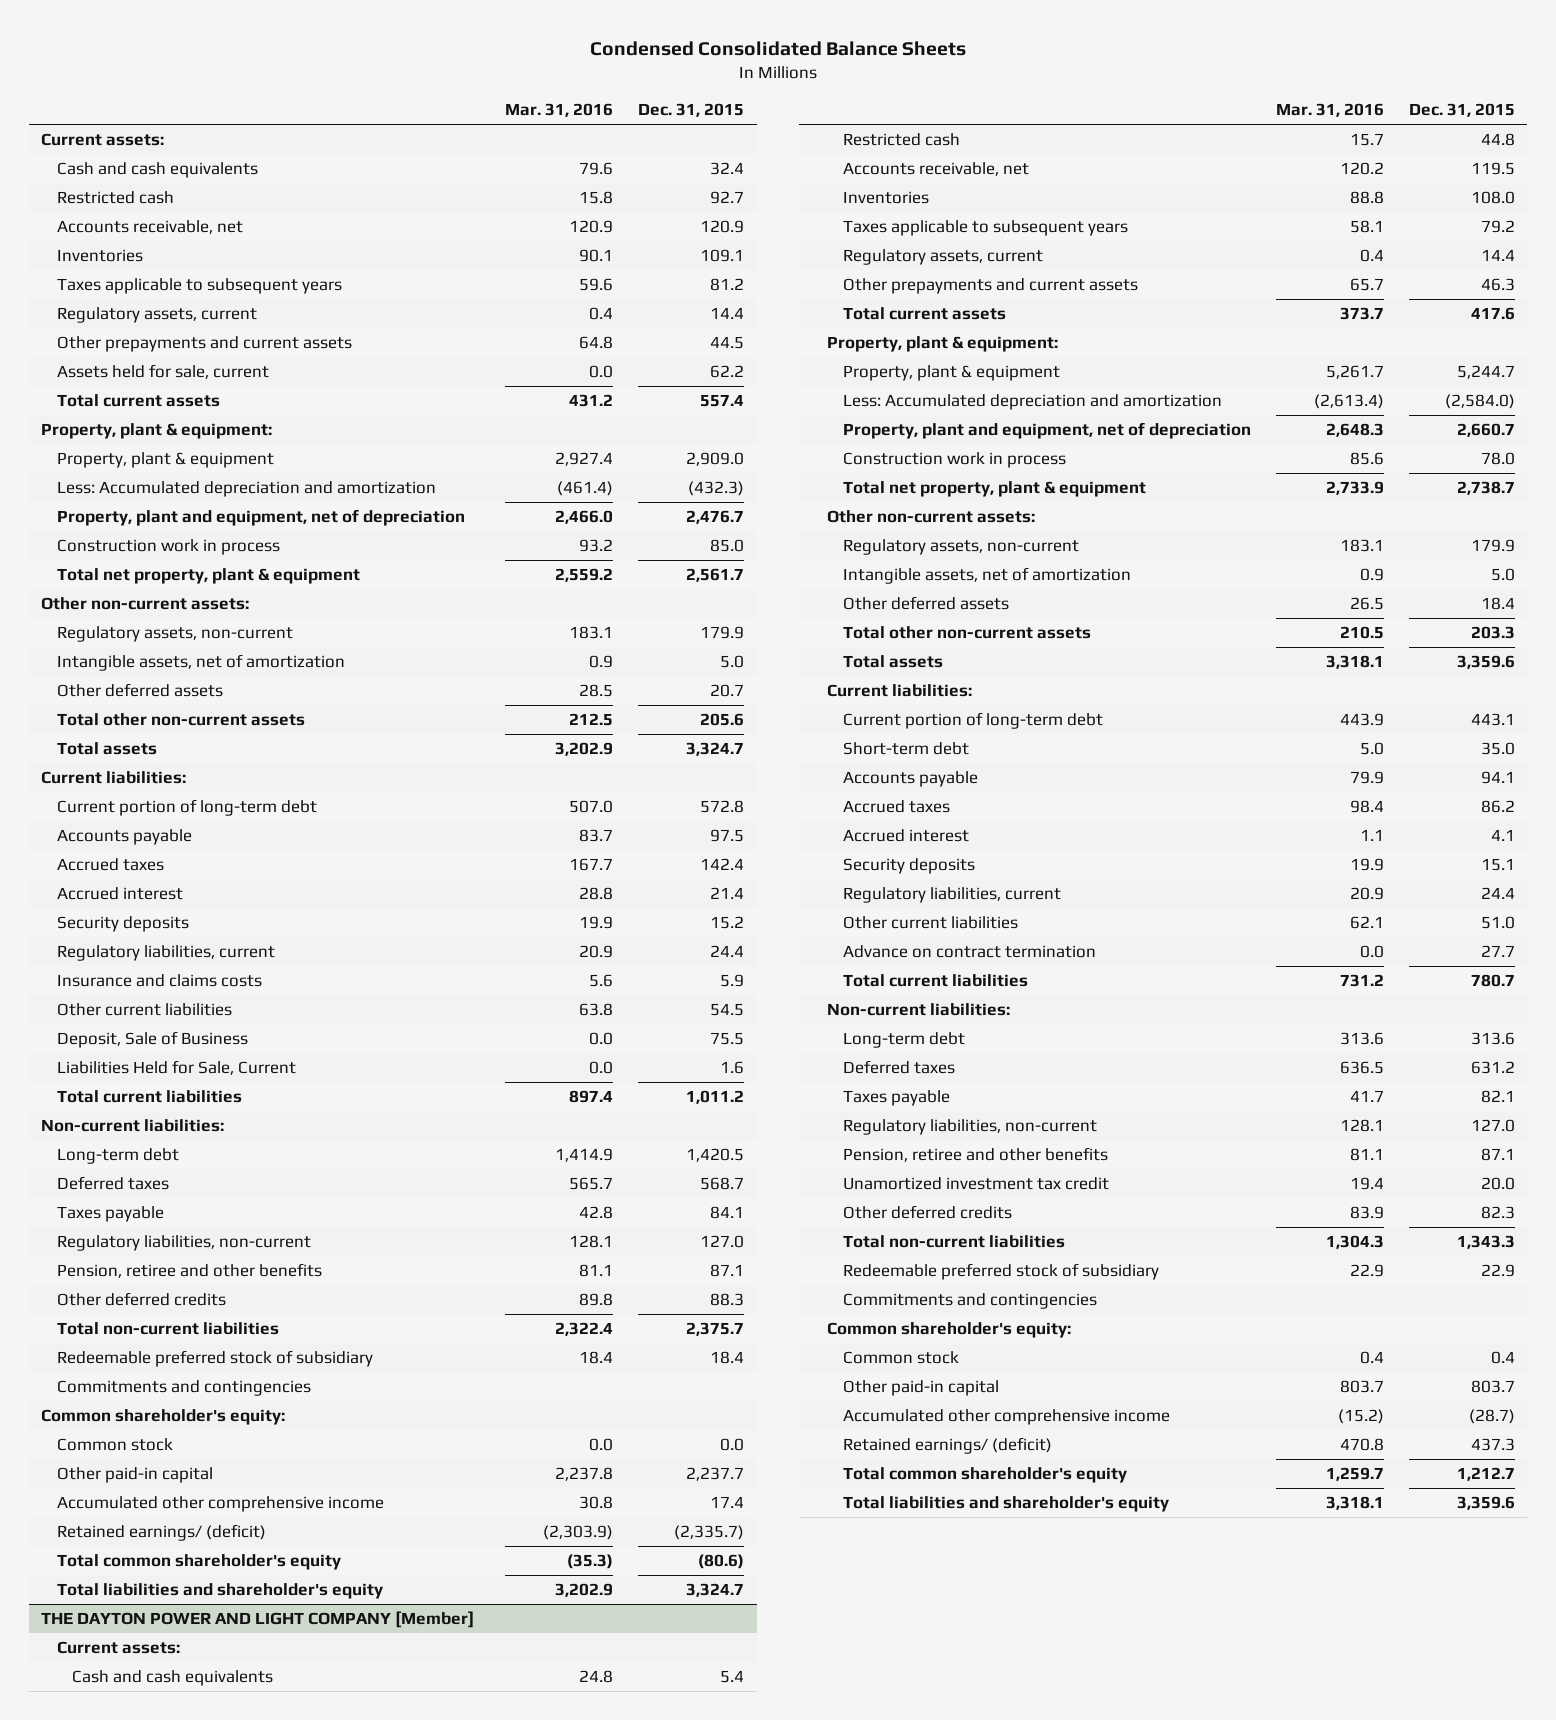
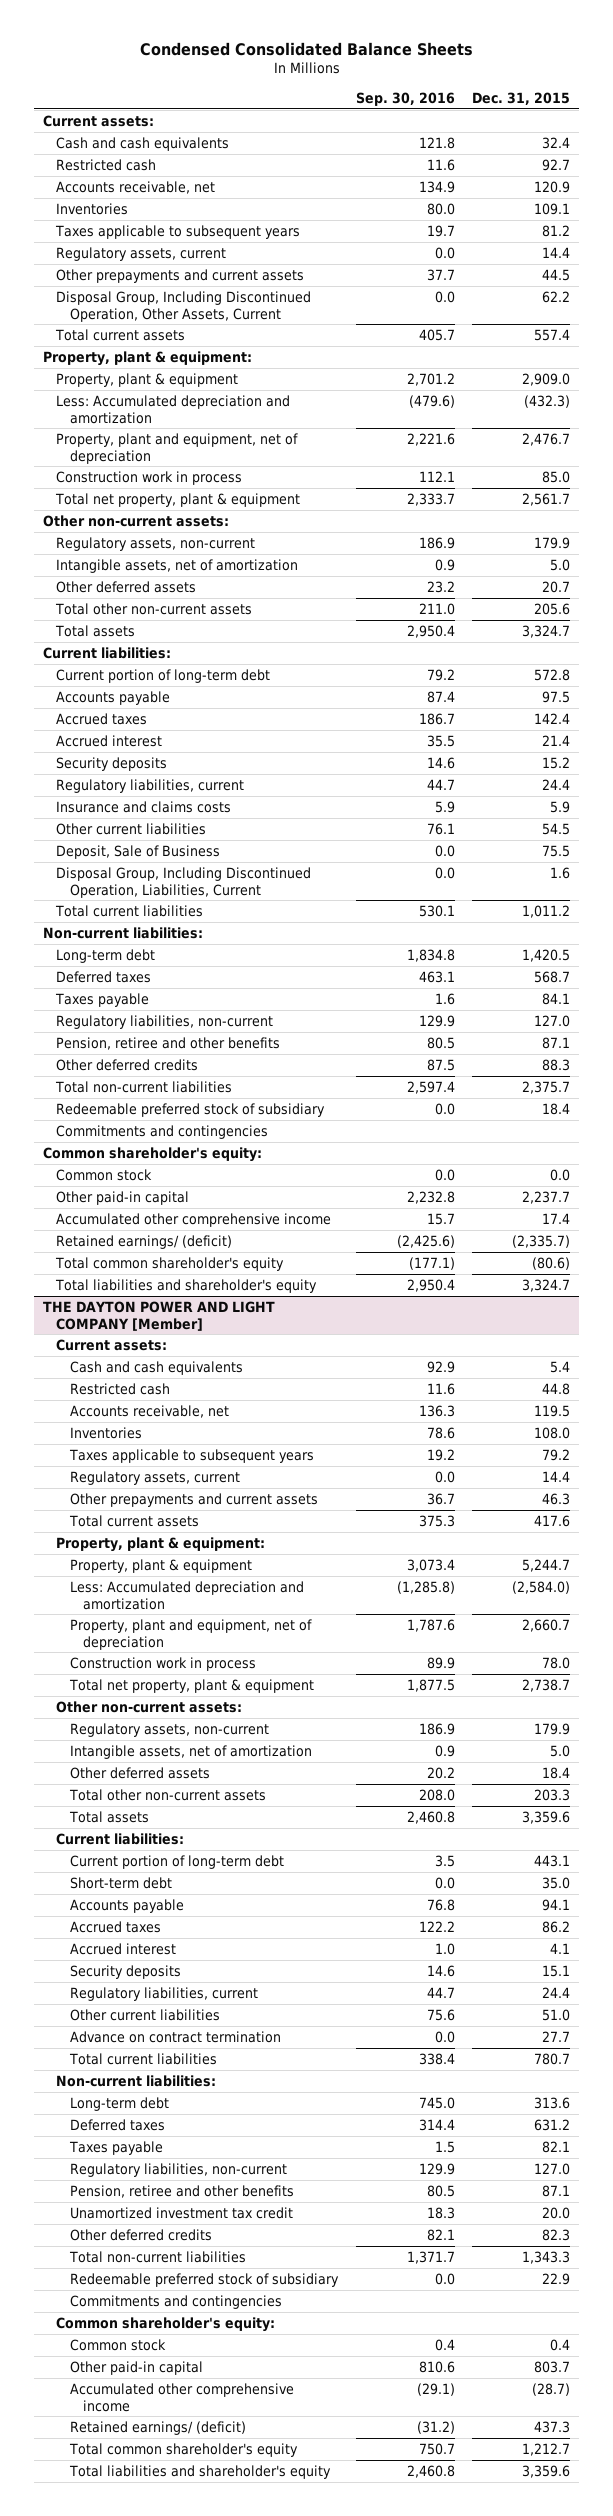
[505,103,614,118] Mar. 31, 2016 -> none
none -> [355,91,455,106] Sep. 30, 2016
[56,364,269,380] Assets held for sale, current -> [56,290,312,322] Disposal Group, Including Discontinued Operation, Other Assets, Current
[56,1060,296,1076] Liabilities Held for Sale, Current -> none
none -> [56,866,312,898] Disposal Group, Including Discontinued Operation, Liabilities, Current

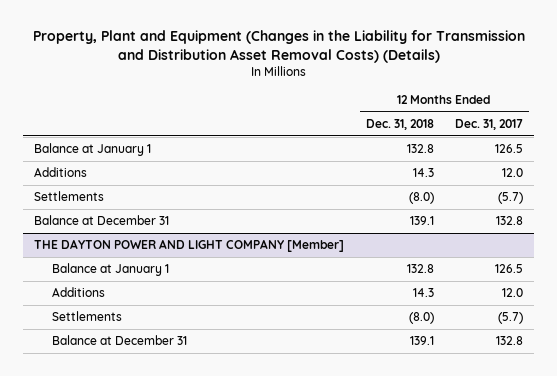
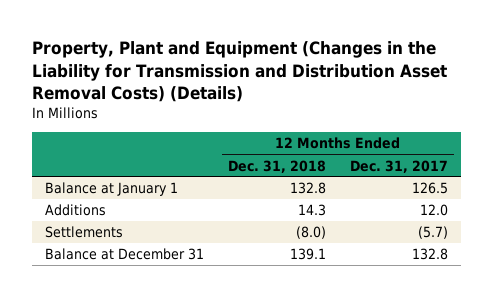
[33,239,344,253] THE DAYTON POWER AND LIGHT COMPANY [Member] -> none
[52,263,170,277] Balance at January 1 -> none
[52,287,106,298] Additions -> none
[52,311,123,322] Settlements -> none
[52,335,188,346] Balance at December 31 -> none

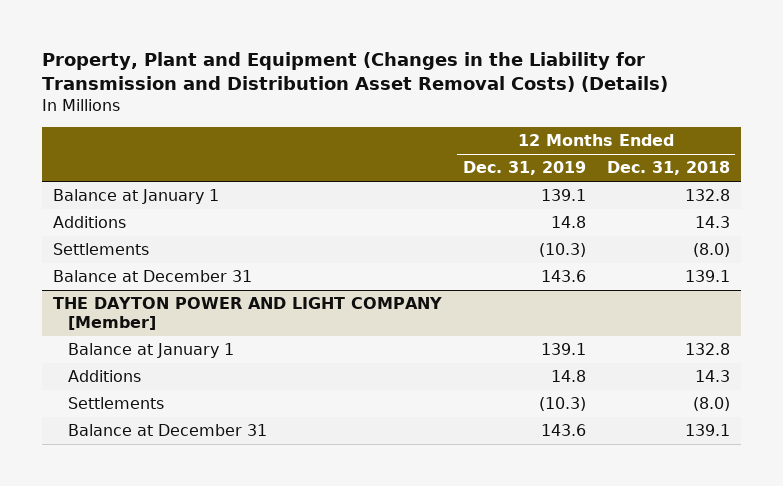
[350,159,449,173] Dec. 31, 2017 -> none
none -> [462,161,586,176] Dec. 31, 2019
none -> [52,297,442,331] THE DAYTON POWER AND LIGHT COMPANY [Member]
none -> [68,343,235,359] Balance at January 1
none -> [68,370,142,383] Additions
none -> [68,397,165,410] Settlements
none -> [68,424,268,437] Balance at December 31

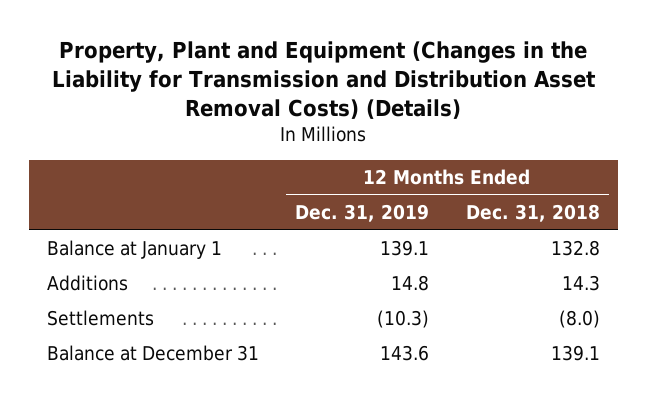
[52,297,442,331] THE DAYTON POWER AND LIGHT COMPANY [Member] -> none
[68,343,235,359] Balance at January 1 -> none
[68,370,142,383] Additions -> none
[68,397,165,410] Settlements -> none
[68,424,268,437] Balance at December 31 -> none

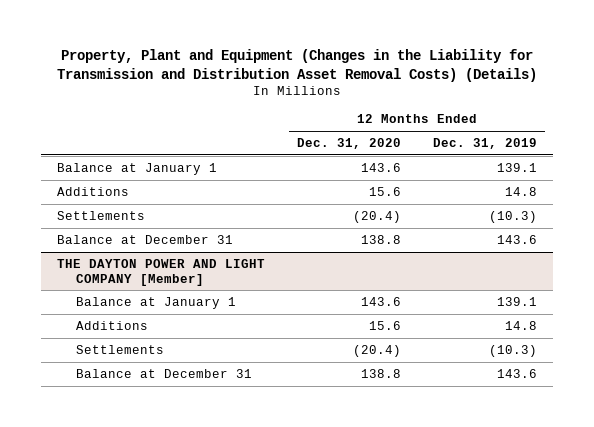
[465,204,600,223] Dec. 31, 2018 -> none
none -> [296,137,401,149] Dec. 31, 2020
none -> [56,258,265,286] THE DAYTON POWER AND LIGHT COMPANY [Member]
none -> [76,296,237,309] Balance at January 1
none -> [76,320,149,330] Additions
none -> [76,344,165,354] Settlements
none -> [76,368,253,378] Balance at December 31

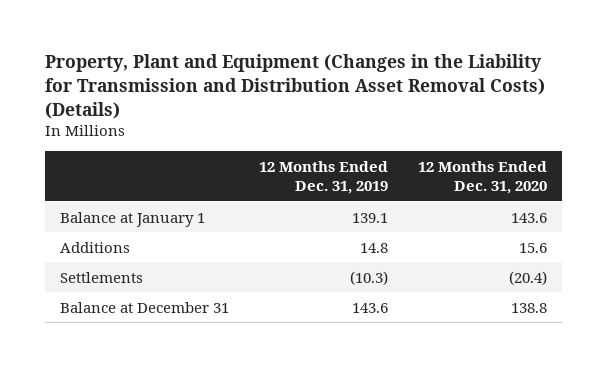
[56,258,265,286] THE DAYTON POWER AND LIGHT COMPANY [Member] -> none
[76,296,237,309] Balance at January 1 -> none
[76,320,149,330] Additions -> none
[76,344,165,354] Settlements -> none
[76,368,253,378] Balance at December 31 -> none

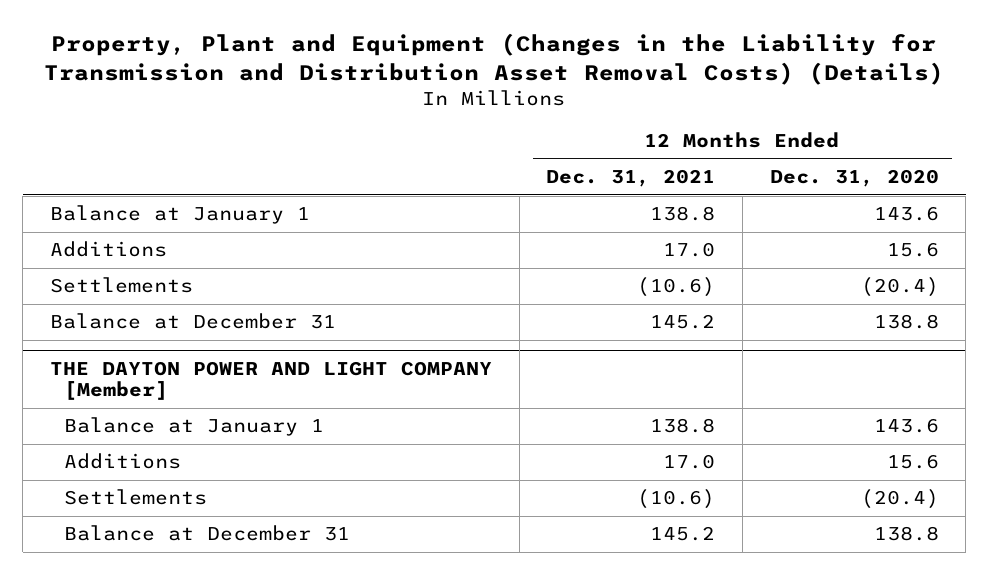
[258,160,388,195] 12 Months Ended Dec. 31, 2019 -> none
none -> [546,169,716,188] Dec. 31, 2021
none -> [50,361,493,401] THE DAYTON POWER AND LIGHT COMPANY [Member]
none -> [63,417,324,437] Balance at January 1
none -> [63,453,181,470] Additions
none -> [63,489,207,506] Settlements
none -> [63,525,350,542] Balance at December 31

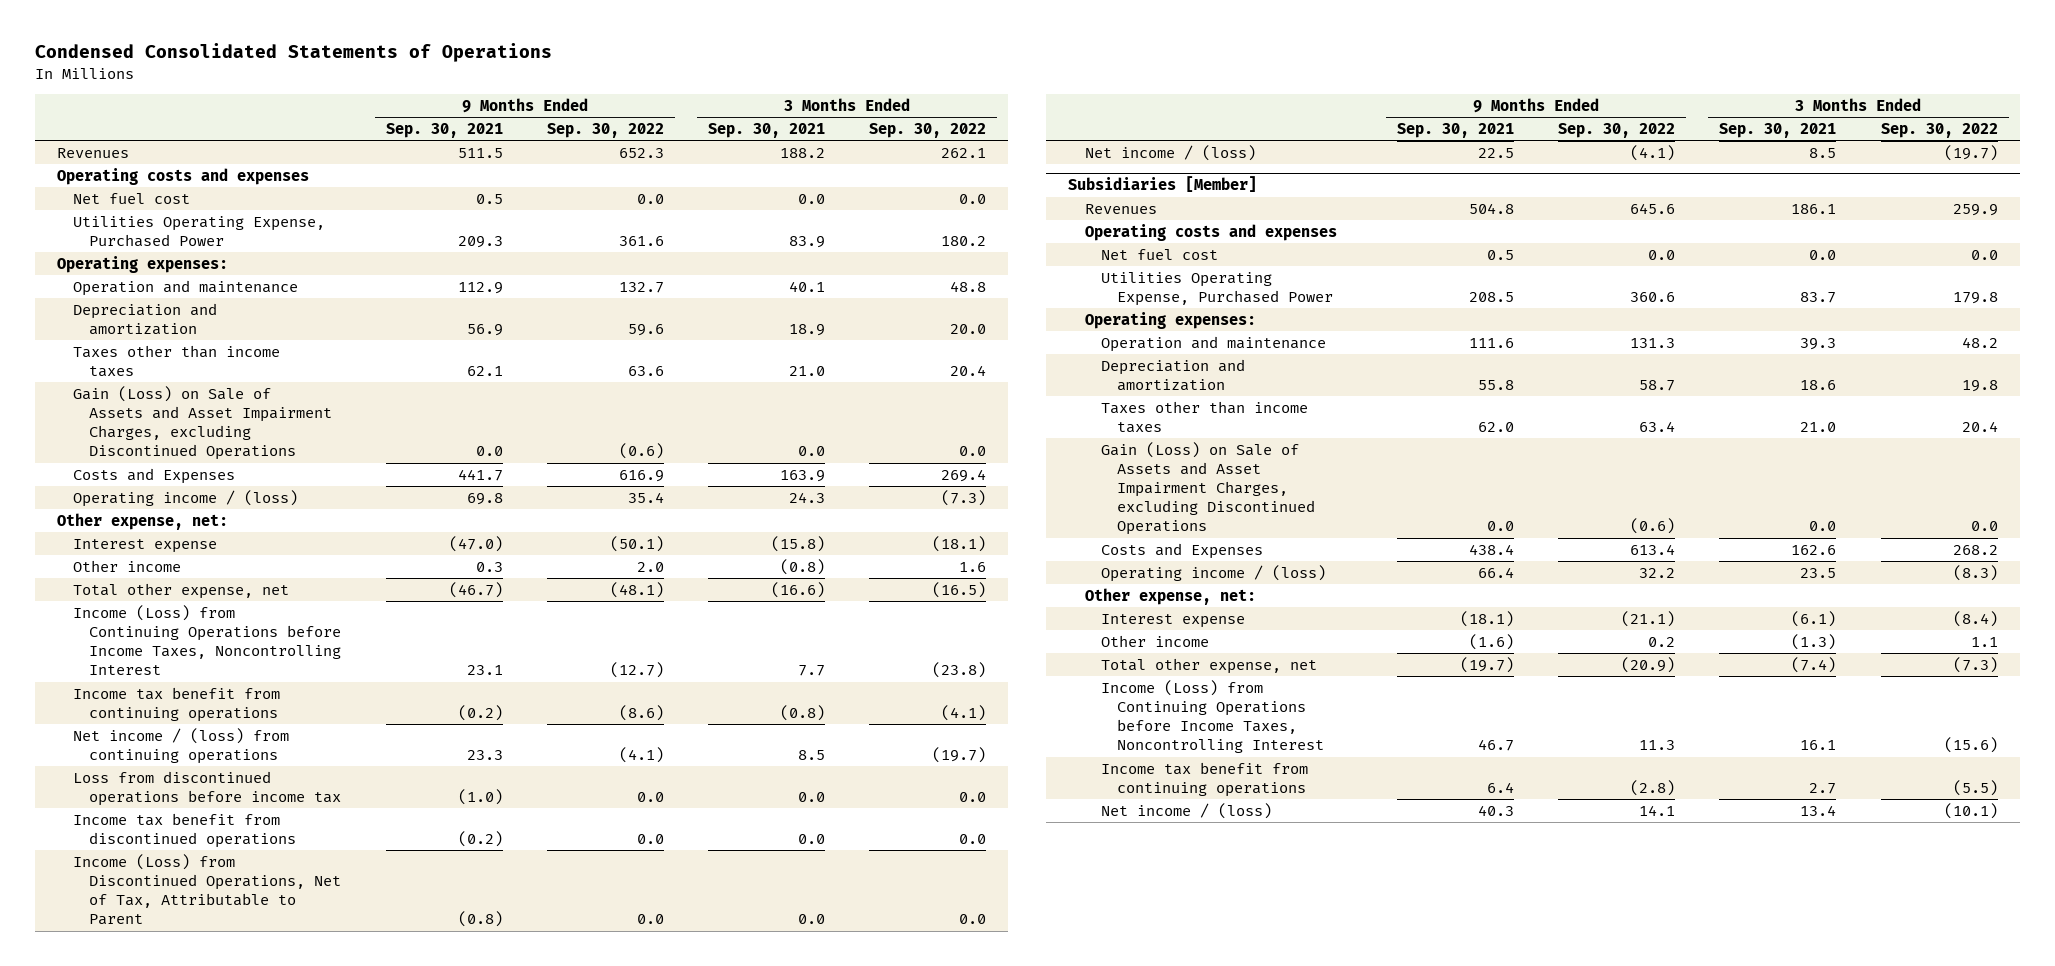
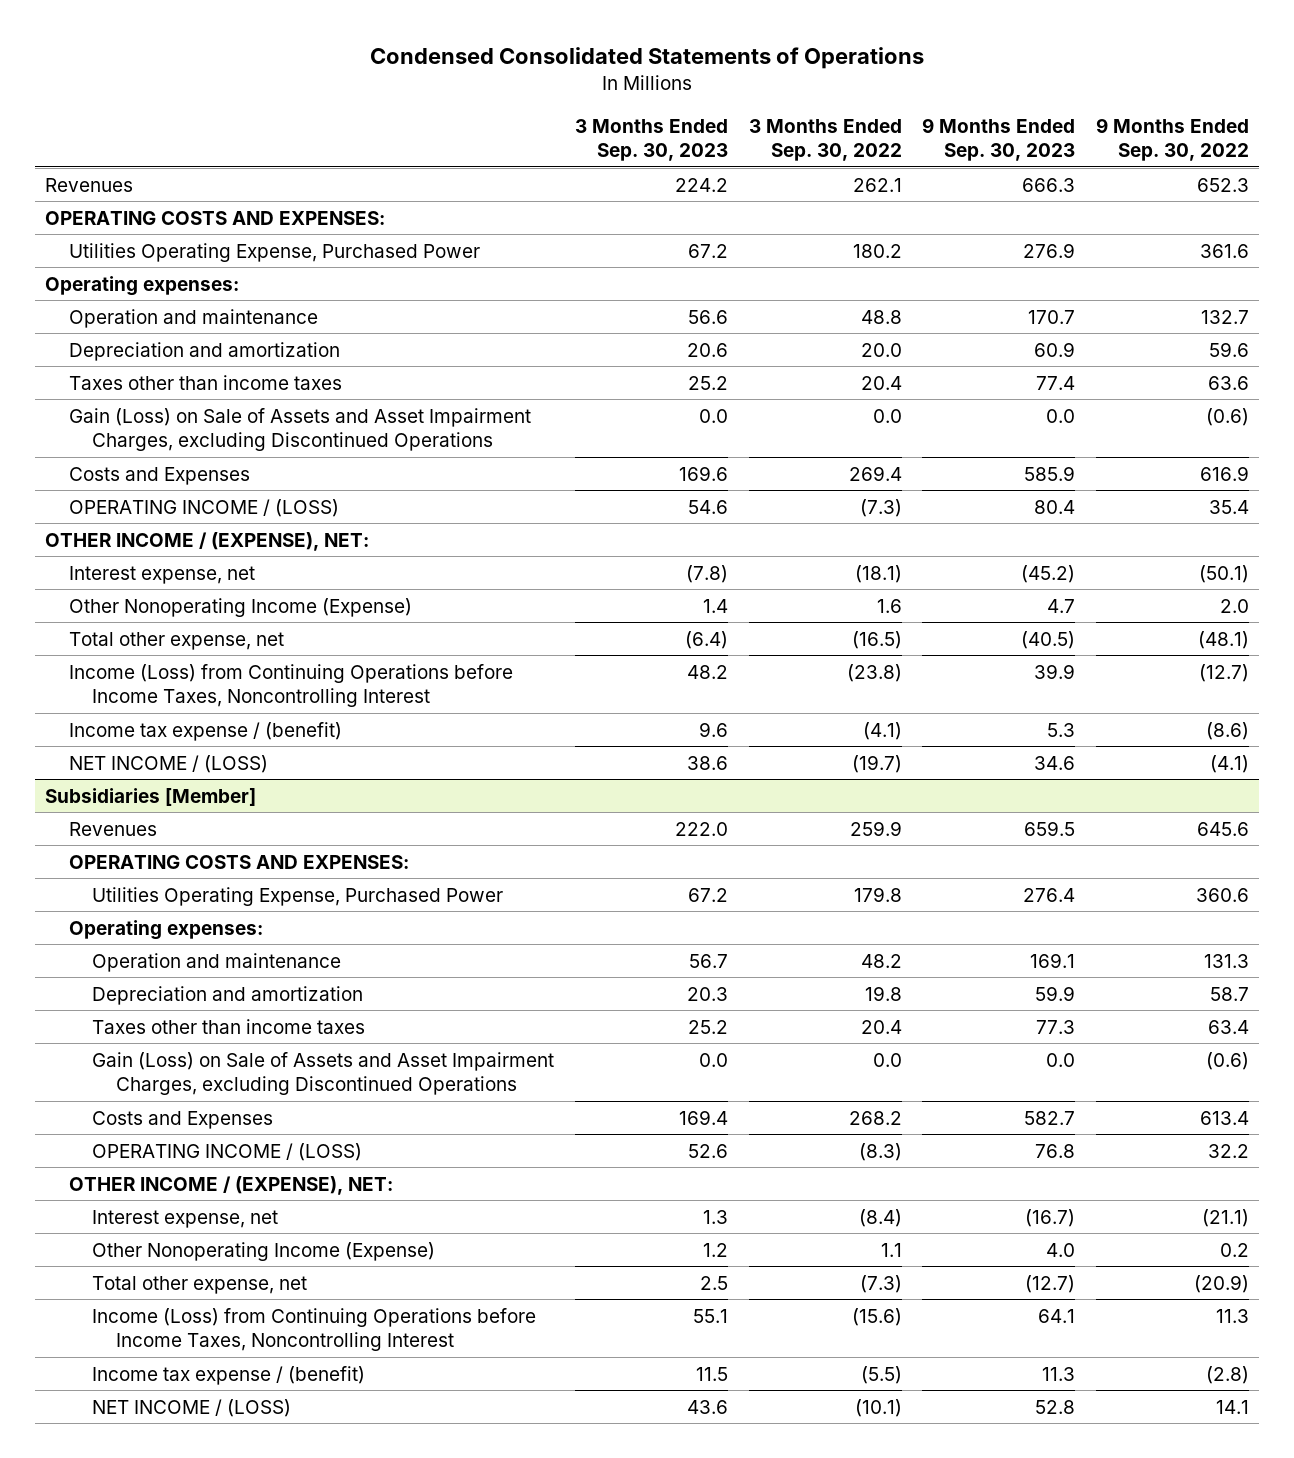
[385,123,503,139] Sep. 30, 2021 -> none
[708,123,826,139] Sep. 30, 2021 -> none
none -> [575,118,729,162] 3 Months Ended Sep. 30, 2023
none -> [922,117,1076,162] 9 Months Ended Sep. 30, 2023
[73,192,191,204] Net fuel cost -> none
[56,167,309,185] Operating costs and expenses -> [45,210,386,225] OPERATING COSTS AND EXPENSES:
[73,489,299,507] Operating income / (loss) -> [68,498,339,517] OPERATING INCOME / (LOSS)
[56,512,228,530] Other expense, net: -> [45,531,370,551] OTHER INCOME / (EXPENSE), NET:
[73,538,218,553] Interest expense -> [68,565,255,584] Interest expense, net
[73,559,182,572] Other income -> [68,597,412,617] Other Nonoperating Income (Expense)
[73,727,290,765] Net income / (loss) from continuing operations -> none
[73,770,342,807] Loss from discontinued operations before income tax -> none
[73,812,297,849] Income tax benefit from discontinued operations -> none
[73,853,342,926] Income (Loss) from Discontinued Operations, Net of Tax, Attributable to Parent -> none
[73,686,281,723] Income tax benefit from continuing operations -> [68,721,342,741] Income tax expense / (benefit)
[1084,144,1256,161] Net income / (loss) -> [68,754,268,773] NET INCOME / (LOSS)
[1100,248,1218,260] Net fuel cost -> none
[1084,223,1337,241] Operating costs and expenses -> [68,854,409,869] OPERATING COSTS AND EXPENSES:
[1100,564,1326,582] Operating income / (loss) -> [92,1142,363,1161] OPERATING INCOME / (LOSS)
[1084,587,1256,605] Other expense, net: -> [68,1175,393,1195] OTHER INCOME / (EXPENSE), NET:
[1100,613,1245,628] Interest expense -> [92,1209,279,1228] Interest expense, net
[1100,634,1209,647] Other income -> [92,1241,436,1261] Other Nonoperating Income (Expense)
[1100,761,1308,798] Income tax benefit from continuing operations -> [92,1365,366,1385] Income tax expense / (benefit)
[1100,802,1272,819] Net income / (loss) -> [92,1398,292,1417] NET INCOME / (LOSS)

